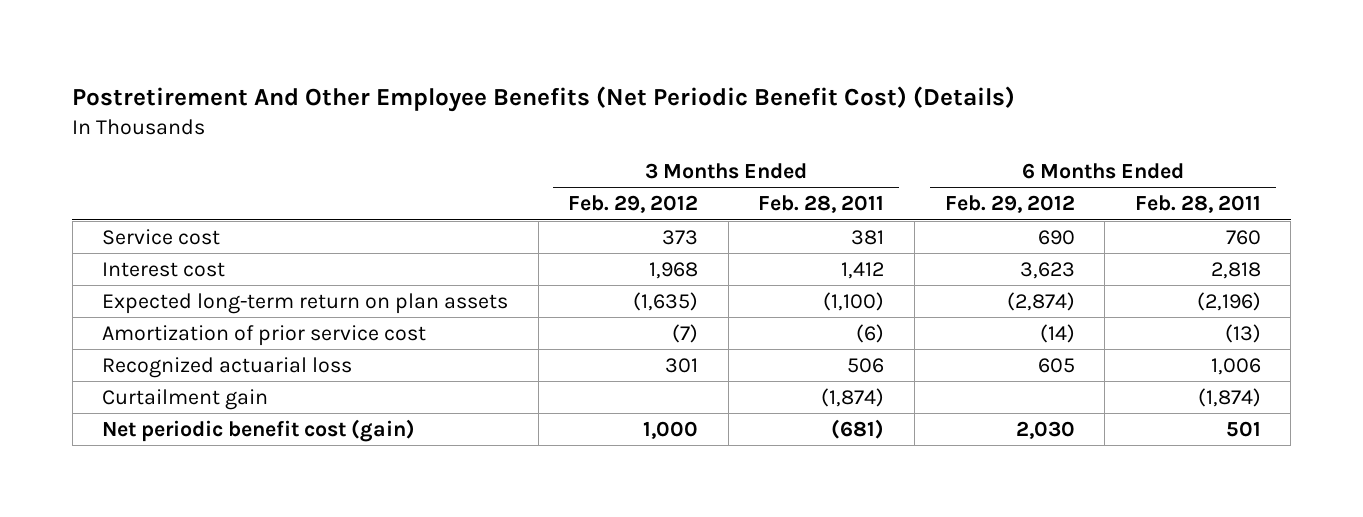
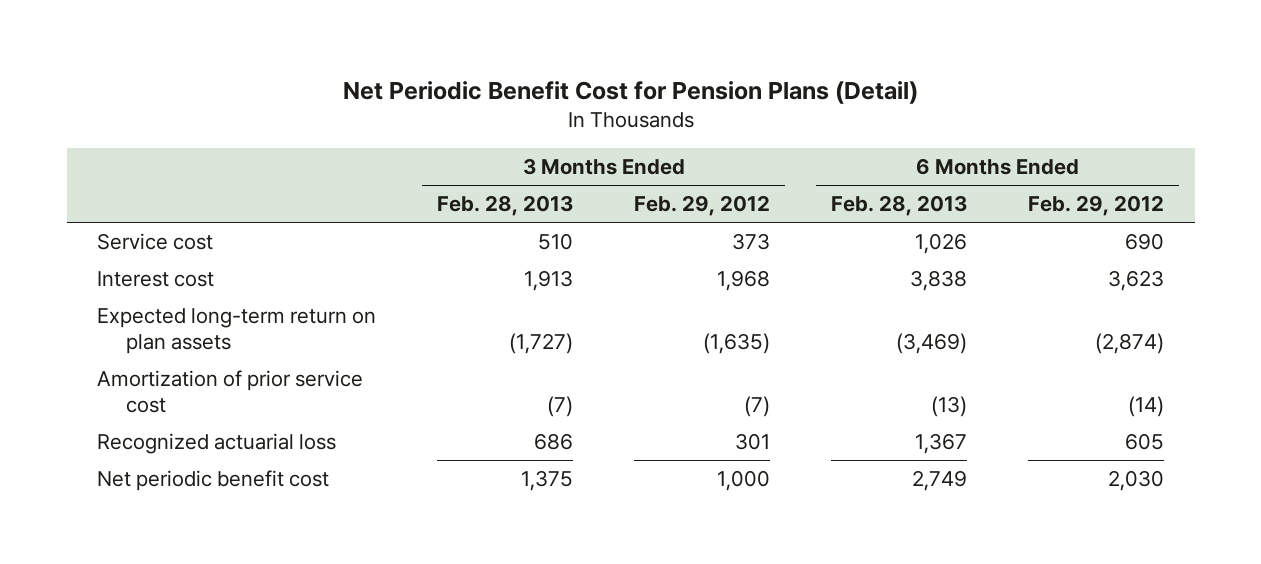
[72,86,1016,113] Postretirement And Other Employee Benefits (Net Periodic Benefit Cost) (Details) -> [342,81,918,105] Net Periodic Benefit Cost for Pension Plans (Detail)
[758,195,885,214] Feb. 28, 2011 -> none
[1134,195,1261,214] Feb. 28, 2011 -> none
none -> [437,195,574,217] Feb. 28, 2013
none -> [831,195,968,217] Feb. 28, 2013
[102,388,269,410] Curtailment gain -> none
[102,418,416,442] Net periodic benefit cost (gain) -> [97,470,330,492] Net periodic benefit cost

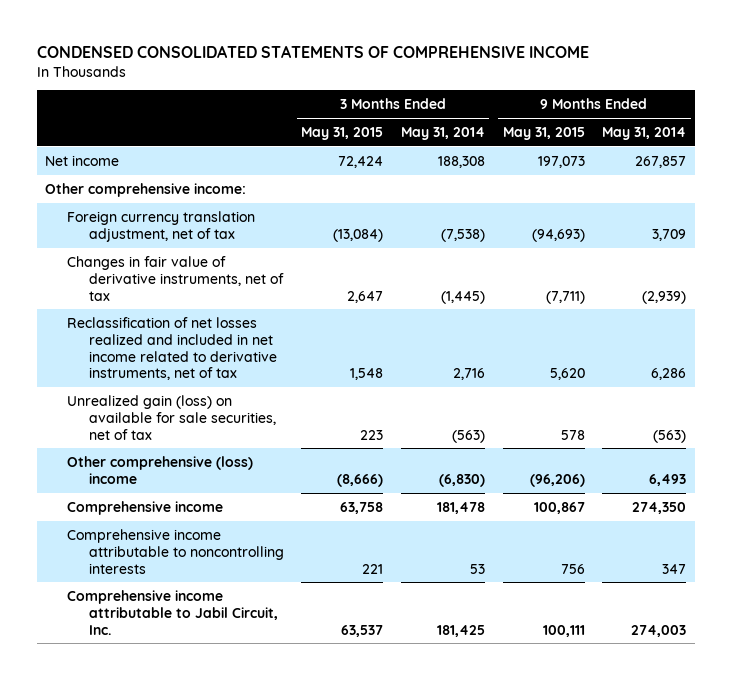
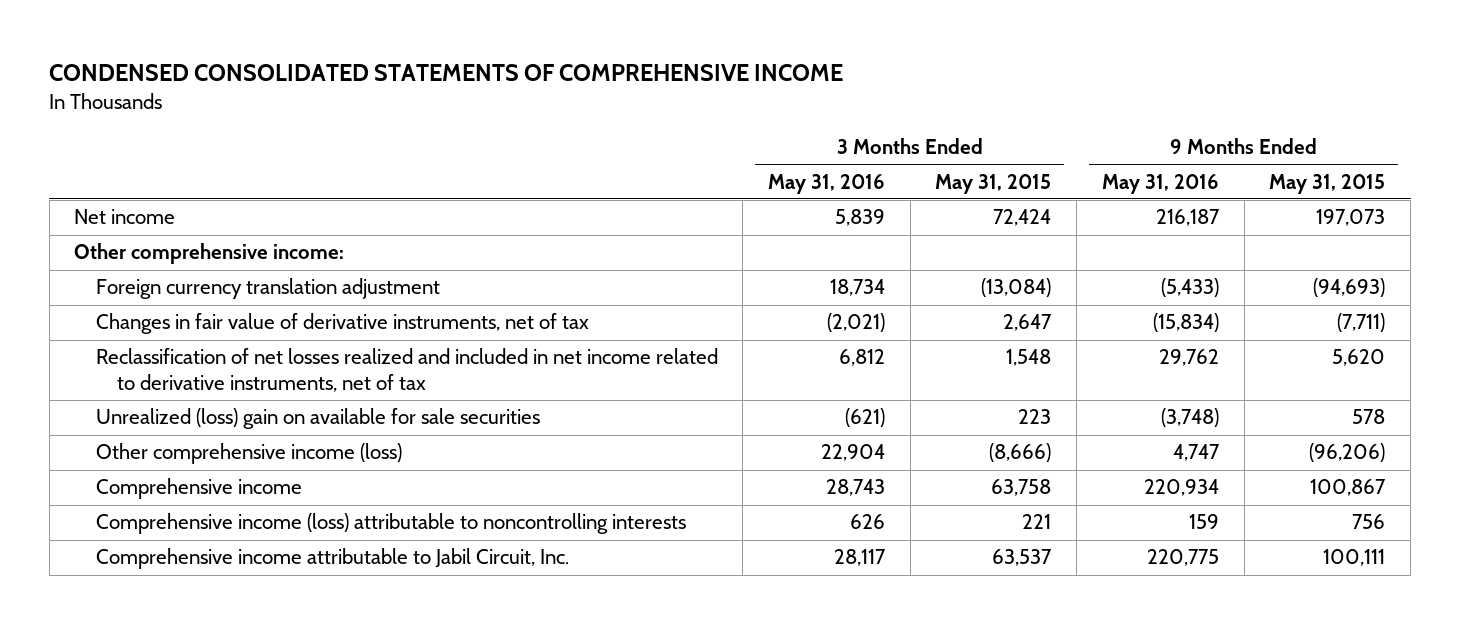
[401,126,486,140] May 31, 2014 -> none
[602,126,687,140] May 31, 2014 -> none
none -> [768,173,886,194] May 31, 2016
none -> [1101,173,1219,194] May 31, 2016
[67,210,256,242] Foreign currency translation adjustment, net of tax -> [95,278,440,300] Foreign currency translation adjustment
[67,394,276,440] Unrealized gain (loss) on available for sale securities, net of tax -> [95,408,540,430] Unrealized (loss) gain on available for sale securities
[67,455,254,484] Other comprehensive (loss) income -> [95,443,402,465] Other comprehensive income (loss)
[67,528,284,574] Comprehensive income attributable to noncontrolling interests -> [95,513,686,535] Comprehensive income (loss) attributable to noncontrolling interests

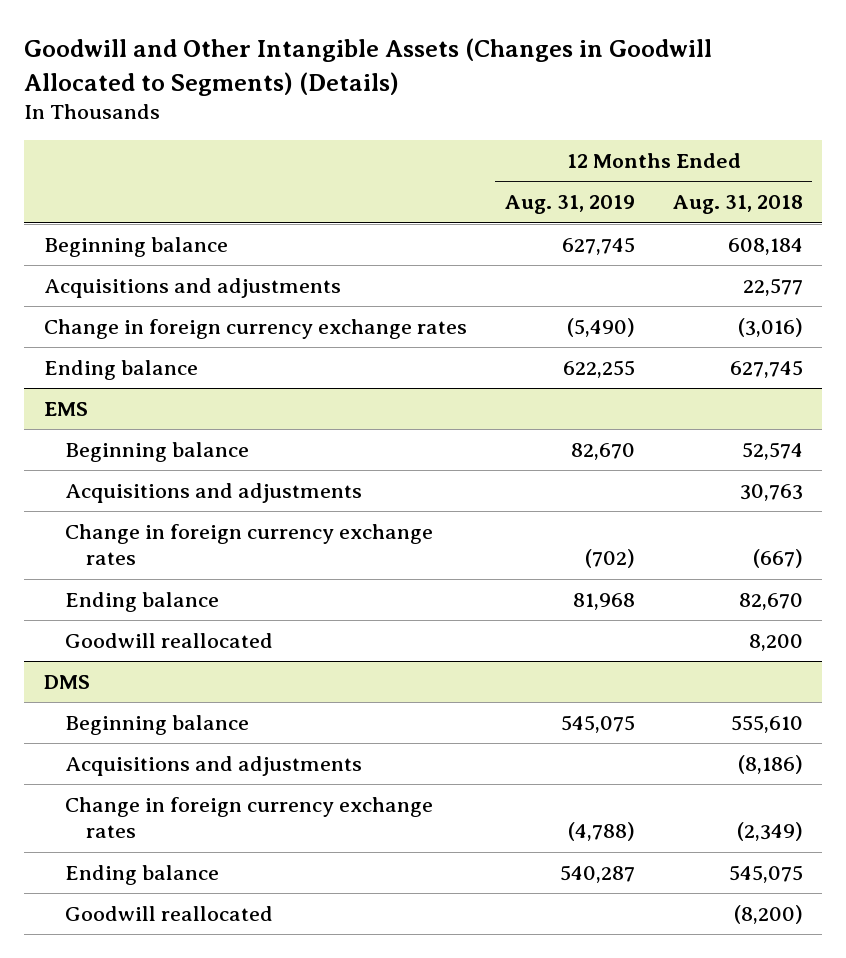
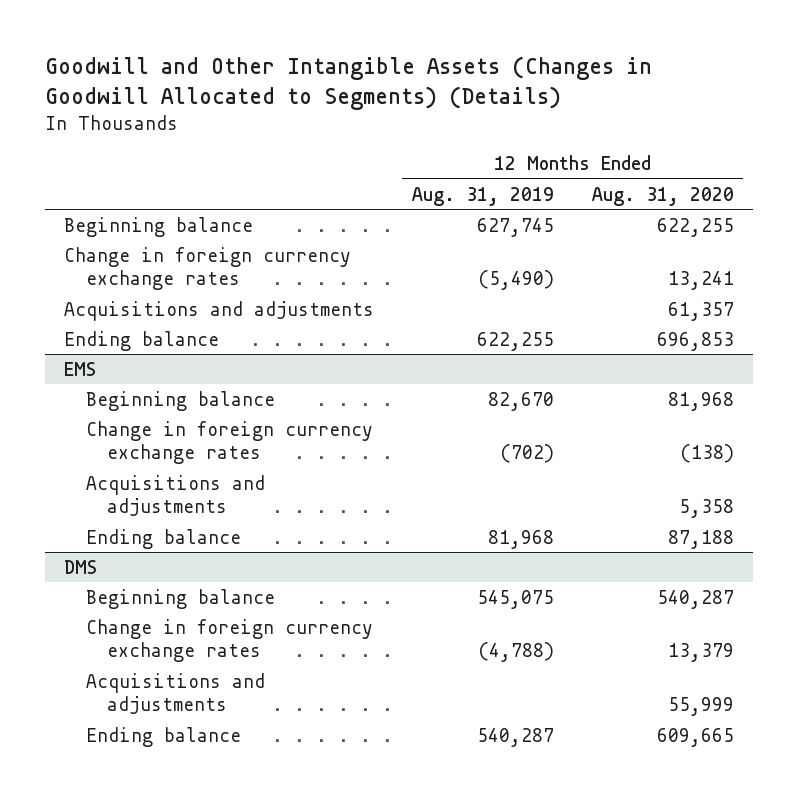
[672,195,803,215] Aug. 31, 2018 -> none
none -> [591,186,734,206] Aug. 31, 2020
[43,277,341,298] Acquisitions and adjustments -> [63,300,374,321] Acquisitions and adjustments
[64,482,362,503] Acquisitions and adjustments -> [85,474,265,517] Acquisitions and adjustments
[64,632,273,648] Goodwill reallocated -> none
[64,755,362,776] Acquisitions and adjustments -> [85,672,265,715] Acquisitions and adjustments
[64,905,273,921] Goodwill reallocated -> none

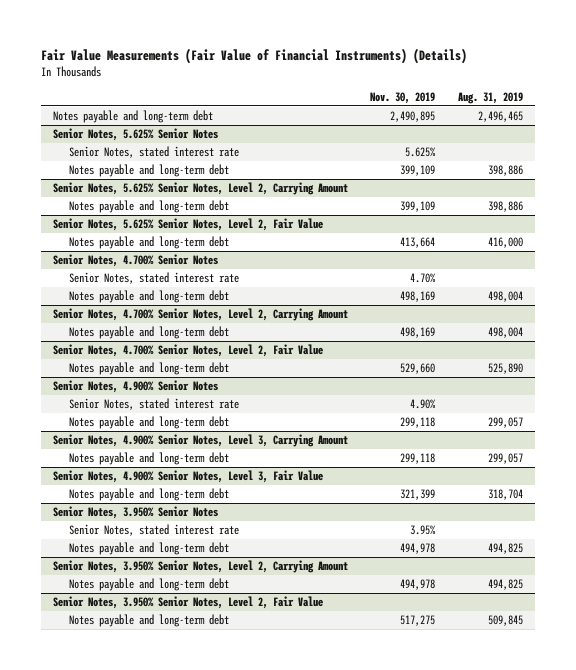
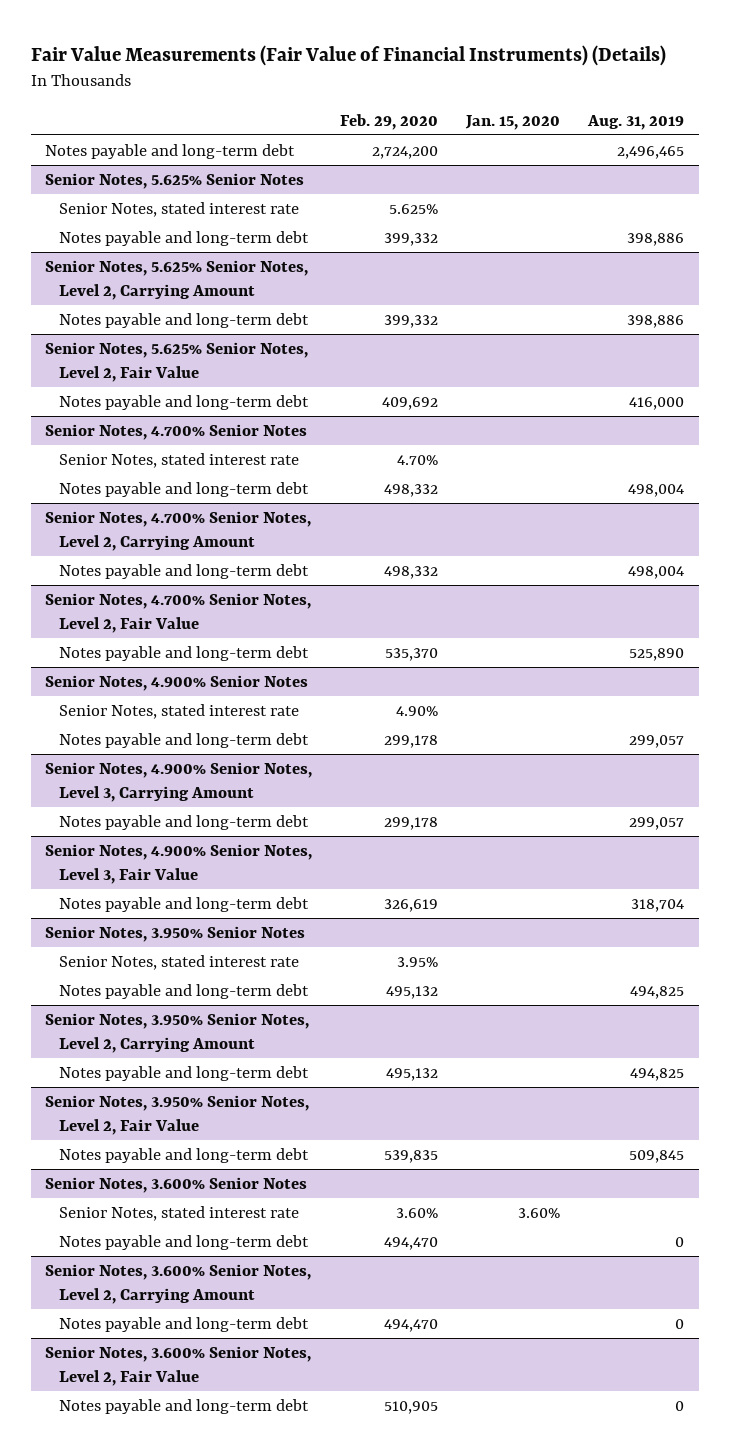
[370,91,436,104] Nov. 30, 2019 -> none
none -> [340,113,439,130] Feb. 29, 2020
none -> [465,114,561,130] Jan. 15, 2020
none -> [45,1177,308,1194] Senior Notes, 3.600% Senior Notes
none -> [59,1206,300,1222] Senior Notes, stated interest rate
none -> [59,1235,310,1251] Notes payable and long-term debt
none -> [45,1264,312,1304] Senior Notes, 3.600% Senior Notes, Level 2, Carrying Amount
none -> [59,1317,310,1333] Notes payable and long-term debt
none -> [45,1346,312,1386] Senior Notes, 3.600% Senior Notes, Level 2, Fair Value
none -> [59,1399,310,1415] Notes payable and long-term debt

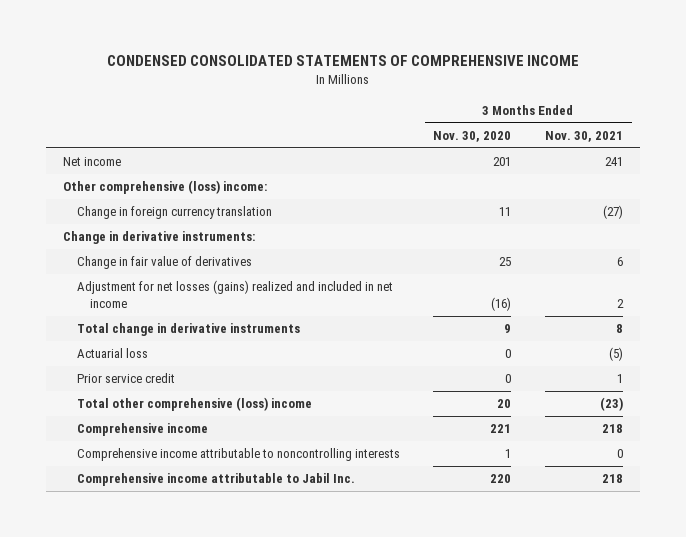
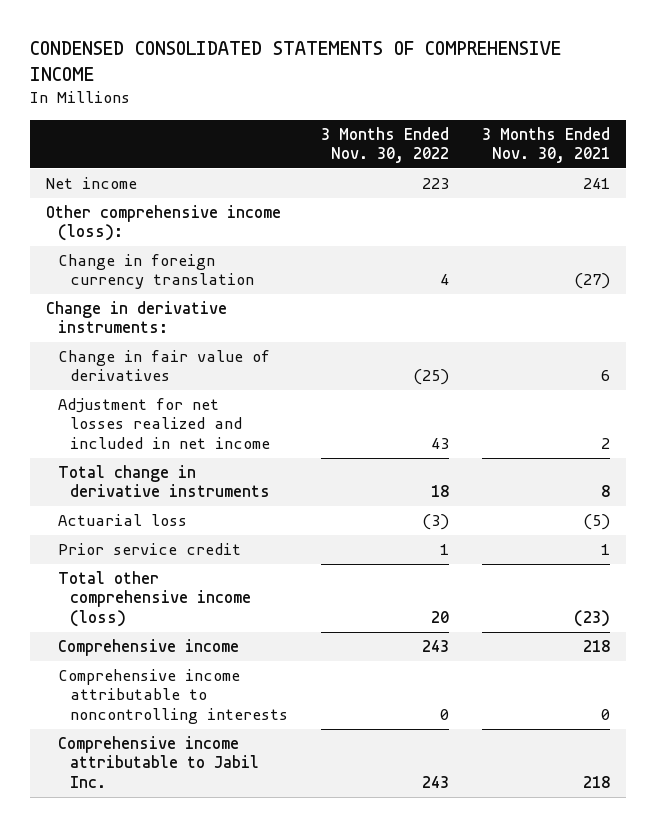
[433,130,512,142] Nov. 30, 2020 -> none
none -> [320,126,449,164] 3 Months Ended Nov. 30, 2022
[62,180,267,195] Other comprehensive (loss) income: -> [46,205,282,242] Other comprehensive income (loss):
[76,280,393,308] Adjustment for net losses (gains) realized and included in net income -> [58,398,270,449] Adjustment for net losses realized and included in net income
[76,397,312,412] Total other comprehensive (loss) income -> [58,571,251,627] Total other comprehensive income (loss)

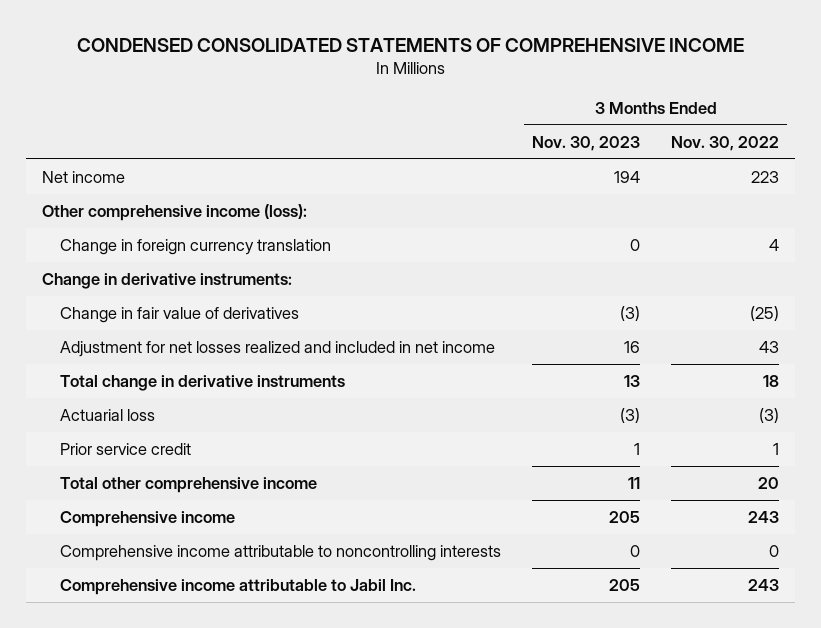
[481,126,610,164] 3 Months Ended Nov. 30, 2021 -> none
none -> [532,135,641,151] Nov. 30, 2023
[58,571,251,627] Total other comprehensive income (loss) -> [60,476,318,493] Total other comprehensive income

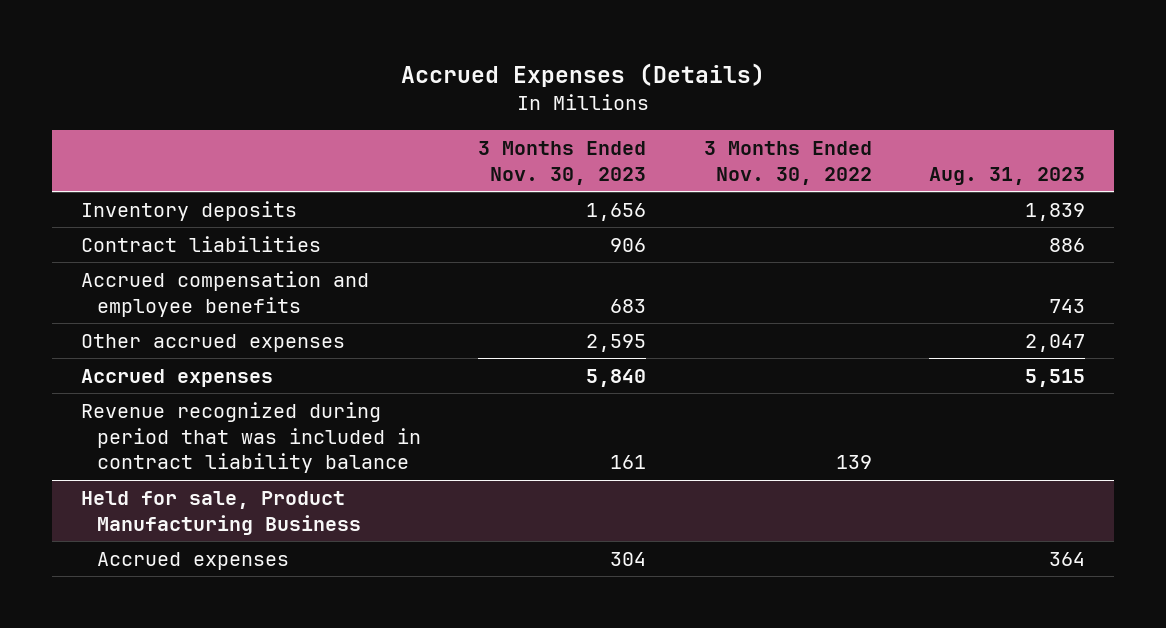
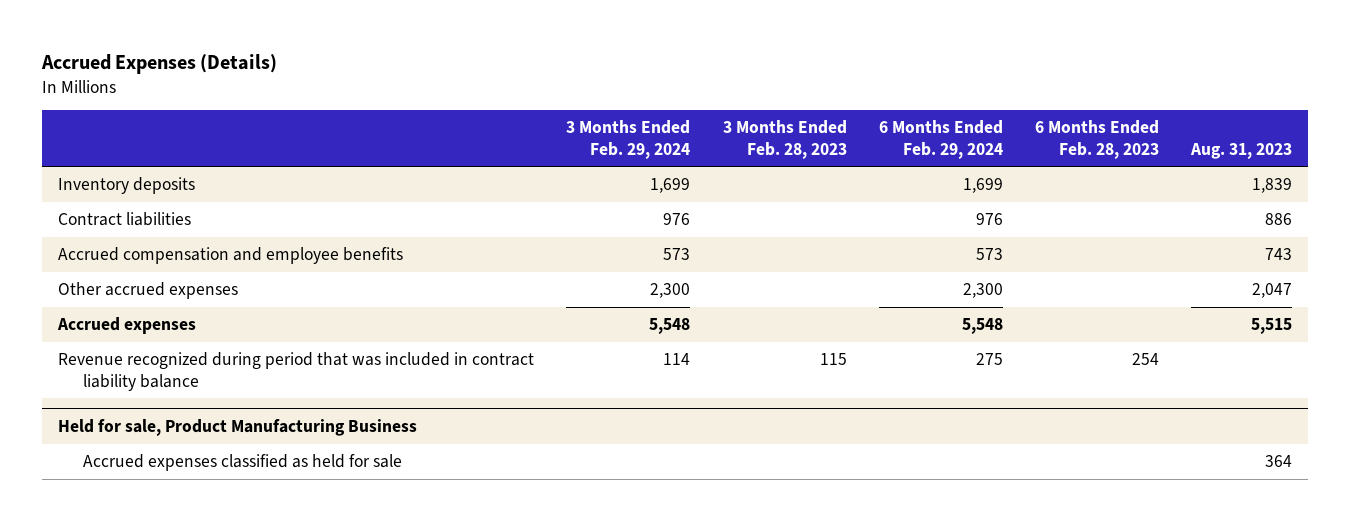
[478,141,647,185] 3 Months Ended Nov. 30, 2023 -> none
[703,141,872,185] 3 Months Ended Nov. 30, 2022 -> none
none -> [566,120,691,159] 3 Months Ended Feb. 29, 2024
none -> [722,120,847,159] 3 Months Ended Feb. 28, 2023
none -> [878,120,1003,159] 6 Months Ended Feb. 29, 2024
none -> [1034,120,1159,159] 6 Months Ended Feb. 28, 2023
[96,552,289,571] Accrued expenses -> [82,454,402,472] Accrued expenses classified as held for sale

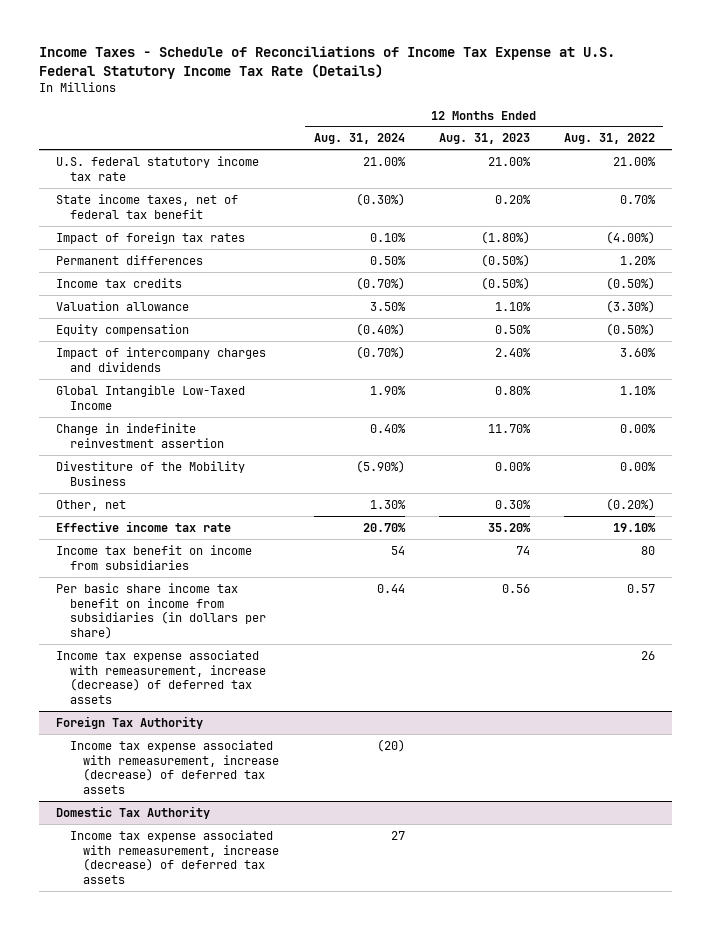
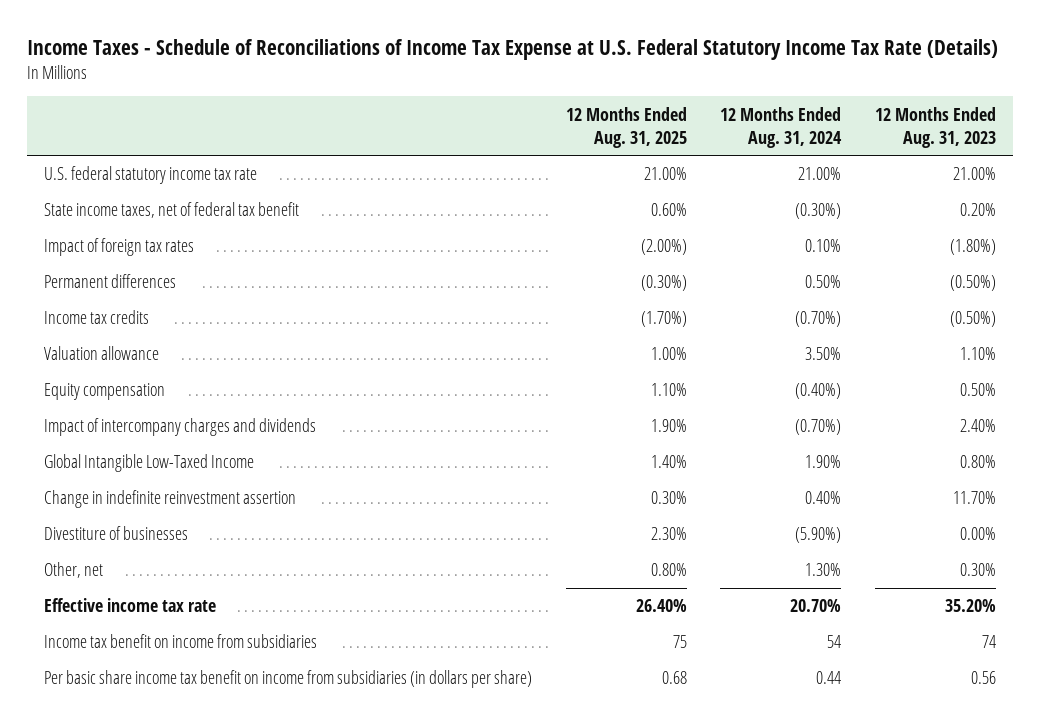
[563,133,655,145] Aug. 31, 2022 -> none
none -> [565,106,687,148] 12 Months Ended Aug. 31, 2025
[55,460,245,486] Divestiture of the Mobility Business -> [43,526,188,541] Divestiture of businesses
[55,649,266,705] Income tax expense associated with remeasurement, increase (decrease) of deferred tax assets -> none
[55,715,203,729] Foreign Tax Authority -> none
[69,739,280,795] Income tax expense associated with remeasurement, increase (decrease) of deferred tax assets -> none
[55,805,210,819] Domestic Tax Authority -> none
[69,829,280,885] Income tax expense associated with remeasurement, increase (decrease) of deferred tax assets -> none

